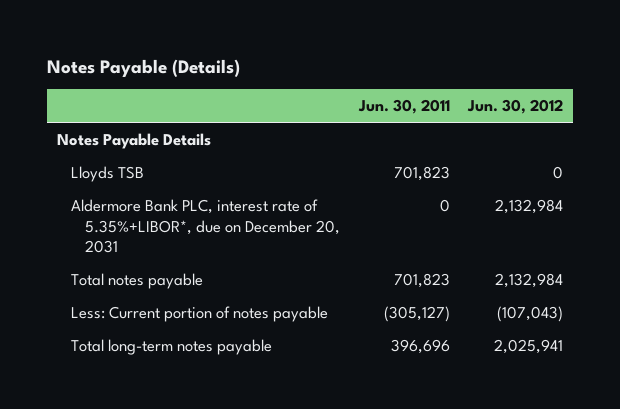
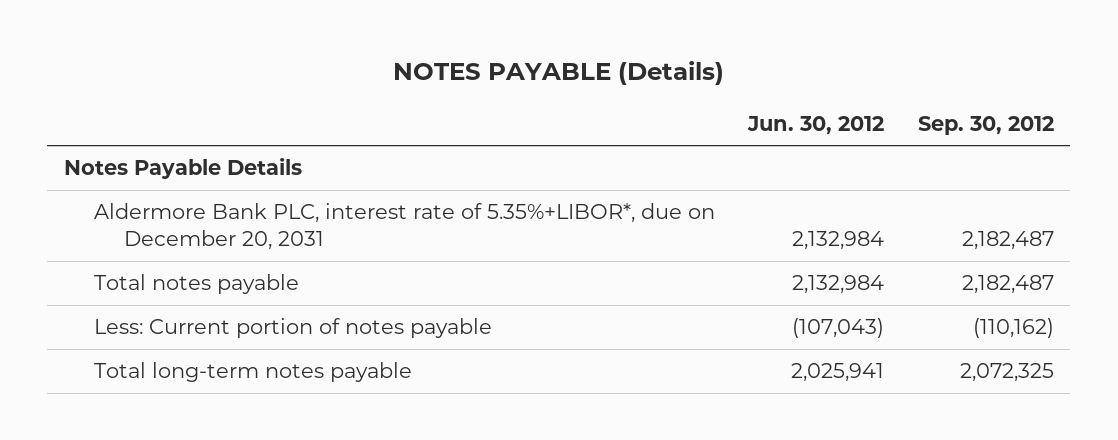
[47,58,241,77] Notes Payable (Details) -> [392,61,724,86] NOTES PAYABLE (Details)
[357,99,450,115] Jun. 30, 2011 -> none
none -> [917,115,1054,135] Sep. 30, 2012
[70,165,144,182] Lloyds TSB -> none

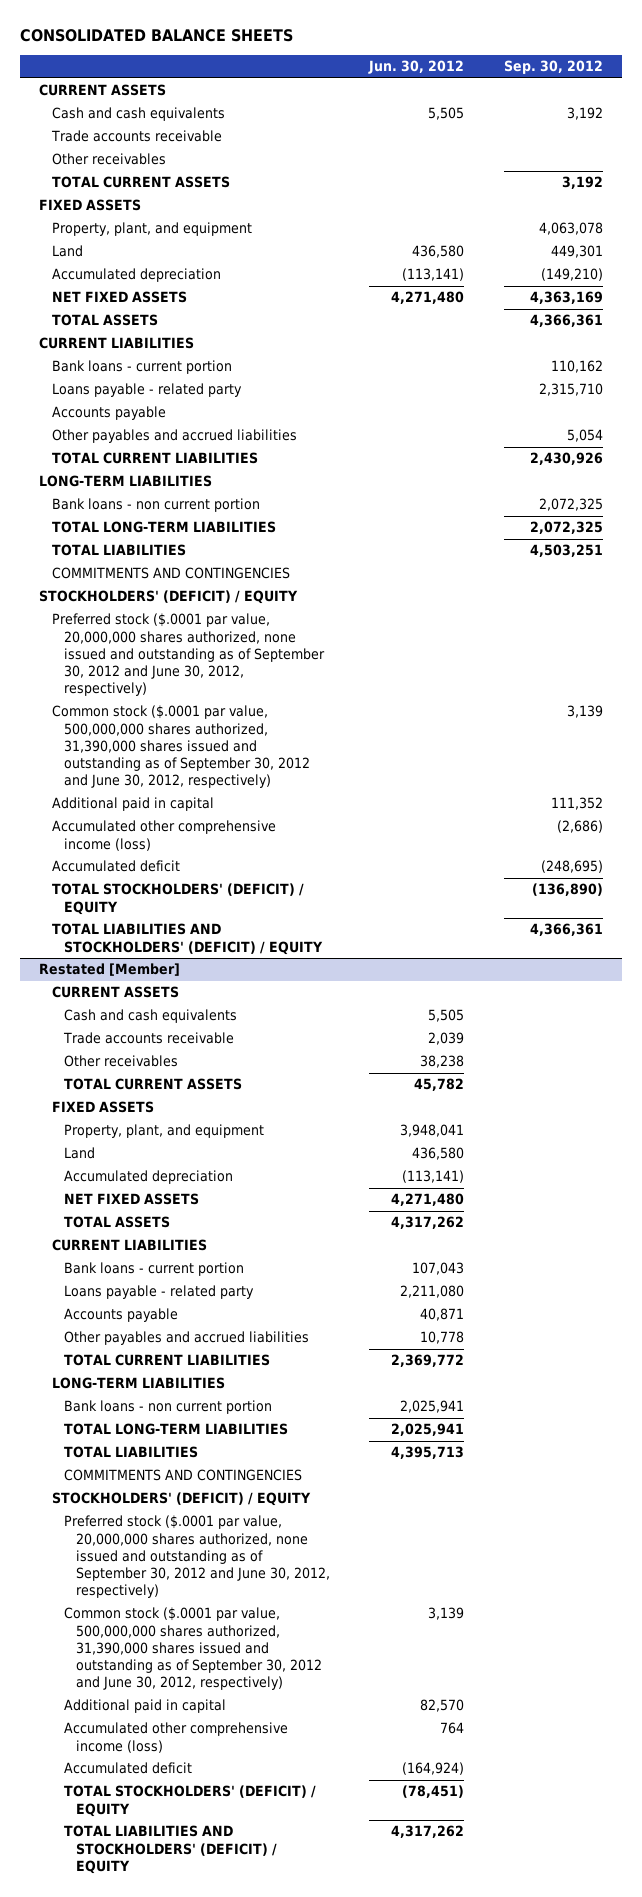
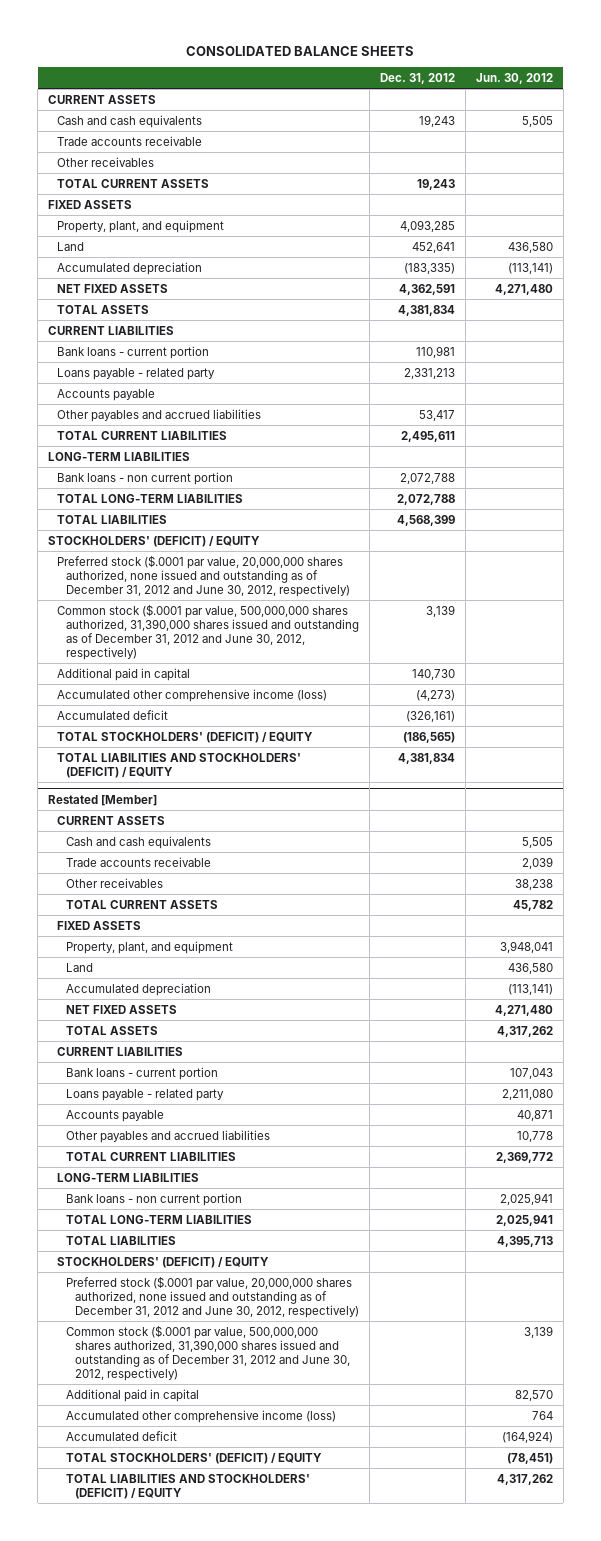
[503,60,603,75] Sep. 30, 2012 -> none
none -> [380,72,456,84] Dec. 31, 2012
[51,567,290,580] COMMITMENTS AND CONTINGENCIES -> none
[51,613,325,697] Preferred stock ($.0001 par value, 20,000,000 shares authorized, none issued and outstanding as of September 30, 2012 and June 30, 2012, respectively) -> [57,554,351,597] Preferred stock ($.0001 par value, 20,000,000 shares authorized, none issued and outstanding as of December 31, 2012 and June 30, 2012, respectively)
[51,705,310,789] Common stock ($.0001 par value, 500,000,000 shares authorized, 31,390,000 shares issued and outstanding as of September 30, 2012 and June 30, 2012, respectively) -> [57,603,360,660] Common stock ($.0001 par value, 500,000,000 shares authorized, 31,390,000 shares issued and outstanding as of December 31, 2012 and June 30, 2012, respectively)
[63,1469,302,1482] COMMITMENTS AND CONTINGENCIES -> none
[63,1515,331,1599] Preferred stock ($.0001 par value, 20,000,000 shares authorized, none issued and outstanding as of September 30, 2012 and June 30, 2012, respectively) -> [66,1275,360,1318] Preferred stock ($.0001 par value, 20,000,000 shares authorized, none issued and outstanding as of December 31, 2012 and June 30, 2012, respectively)
[63,1607,323,1691] Common stock ($.0001 par value, 500,000,000 shares authorized, 31,390,000 shares issued and outstanding as of September 30, 2012 and June 30, 2012, respectively) -> [66,1324,351,1381] Common stock ($.0001 par value, 500,000,000 shares authorized, 31,390,000 shares issued and outstanding as of December 31, 2012 and June 30, 2012, respectively)

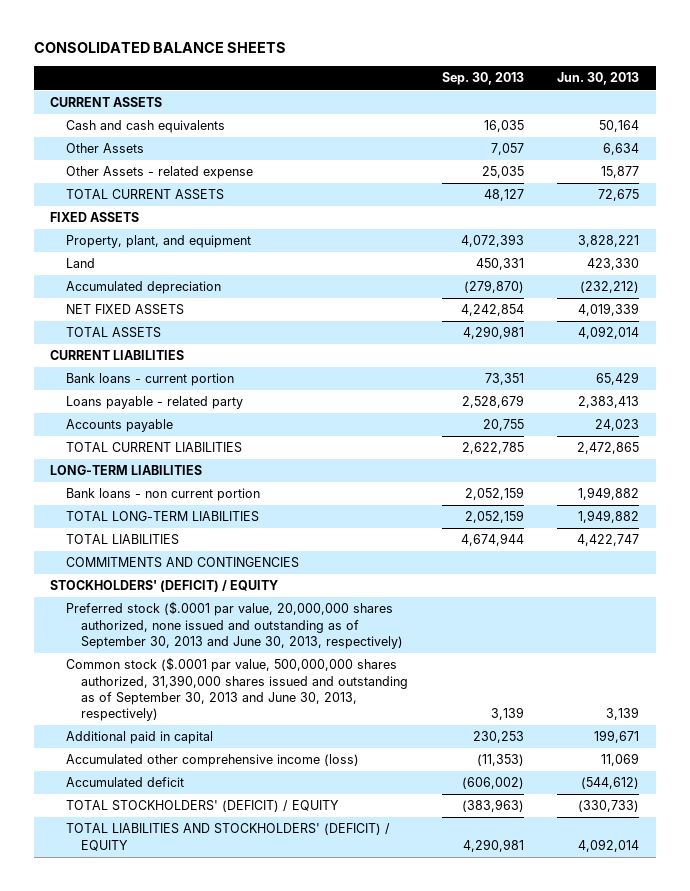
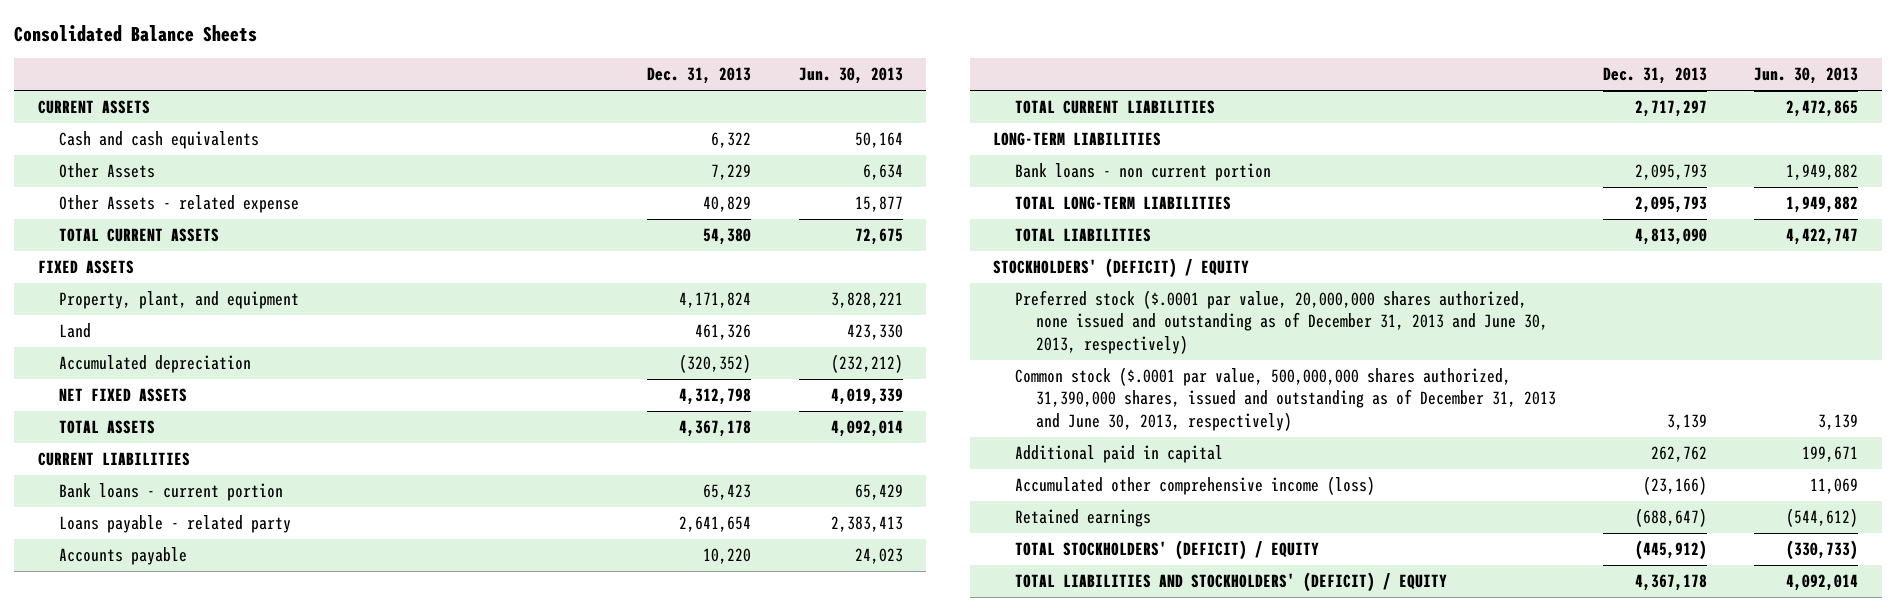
[33,42,286,54] CONSOLIDATED BALANCE SHEETS -> [14,25,258,43] Consolidated Balance Sheets
[441,72,524,86] Sep. 30, 2013 -> none
none -> [647,67,752,85] Dec. 31, 2013
[65,557,299,569] COMMITMENTS AND CONTINGENCIES -> none
[65,601,404,649] Preferred stock ($.0001 par value, 20,000,000 shares authorized, none issued and outstanding as of September 30, 2013 and June 30, 2013, respectively) -> [1014,289,1549,354] Preferred stock ($.0001 par value, 20,000,000 shares authorized, none issued and outstanding as of December 31, 2013 and June 30, 2013, respectively)
[65,657,409,721] Common stock ($.0001 par value, 500,000,000 shares authorized, 31,390,000 shares issued and outstanding as of September 30, 2013 and June 30, 2013, respectively) -> [1014,366,1557,431] Common stock ($.0001 par value, 500,000,000 shares authorized, 31,390,000 shares, issued and outstanding as of December 31, 2013 and June 30, 2013, respectively)
[65,777,184,788] Accumulated deficit -> [1014,508,1151,527] Retained earnings

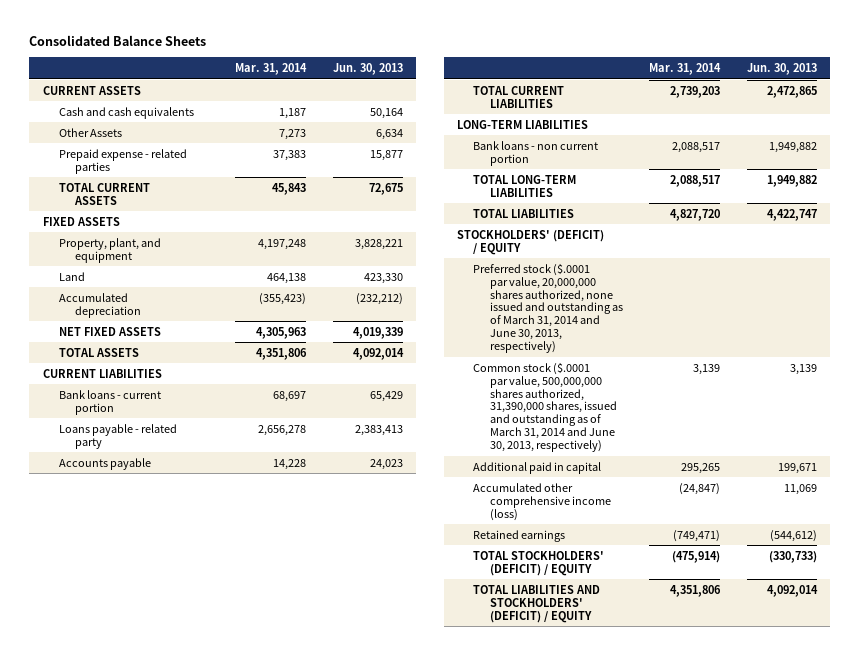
[647,67,752,85] Dec. 31, 2013 -> none
none -> [234,63,307,76] Mar. 31, 2014
[58,194,299,213] Other Assets - related expense -> [58,148,187,174] Prepaid expense - related parties
[1014,289,1549,354] Preferred stock ($.0001 par value, 20,000,000 shares authorized, none issued and outstanding as of December 31, 2013 and June 30, 2013, respectively) -> [473,262,623,354] Preferred stock ($.0001 par value, 20,000,000 shares authorized, none issued and outstanding as of March 31, 2014 and June 30, 2013, respectively)
[1014,366,1557,431] Common stock ($.0001 par value, 500,000,000 shares authorized, 31,390,000 shares, issued and outstanding as of December 31, 2013 and June 30, 2013, respectively) -> [473,361,617,453] Common stock ($.0001 par value, 500,000,000 shares authorized, 31,390,000 shares, issued and outstanding as of March 31, 2014 and June 30, 2013, respectively)

